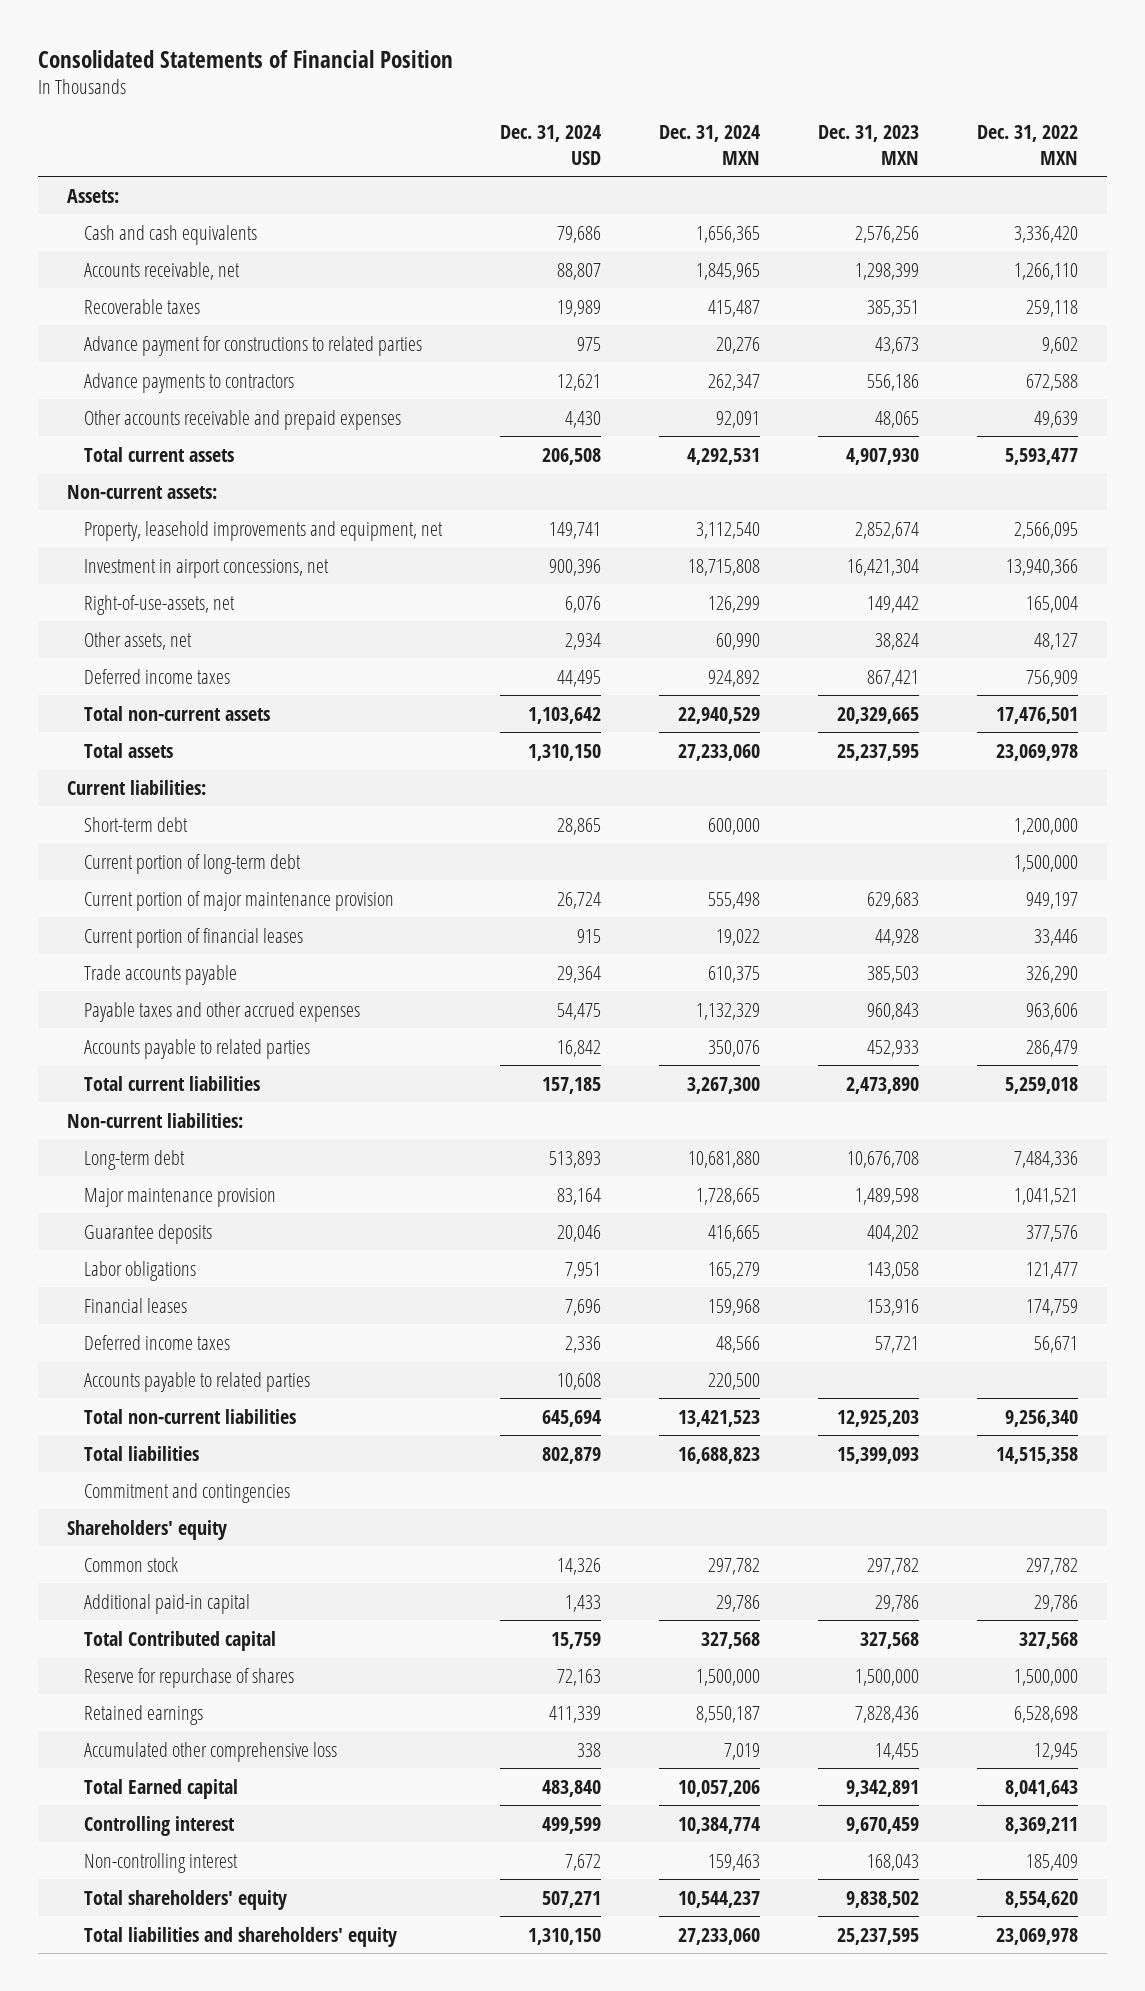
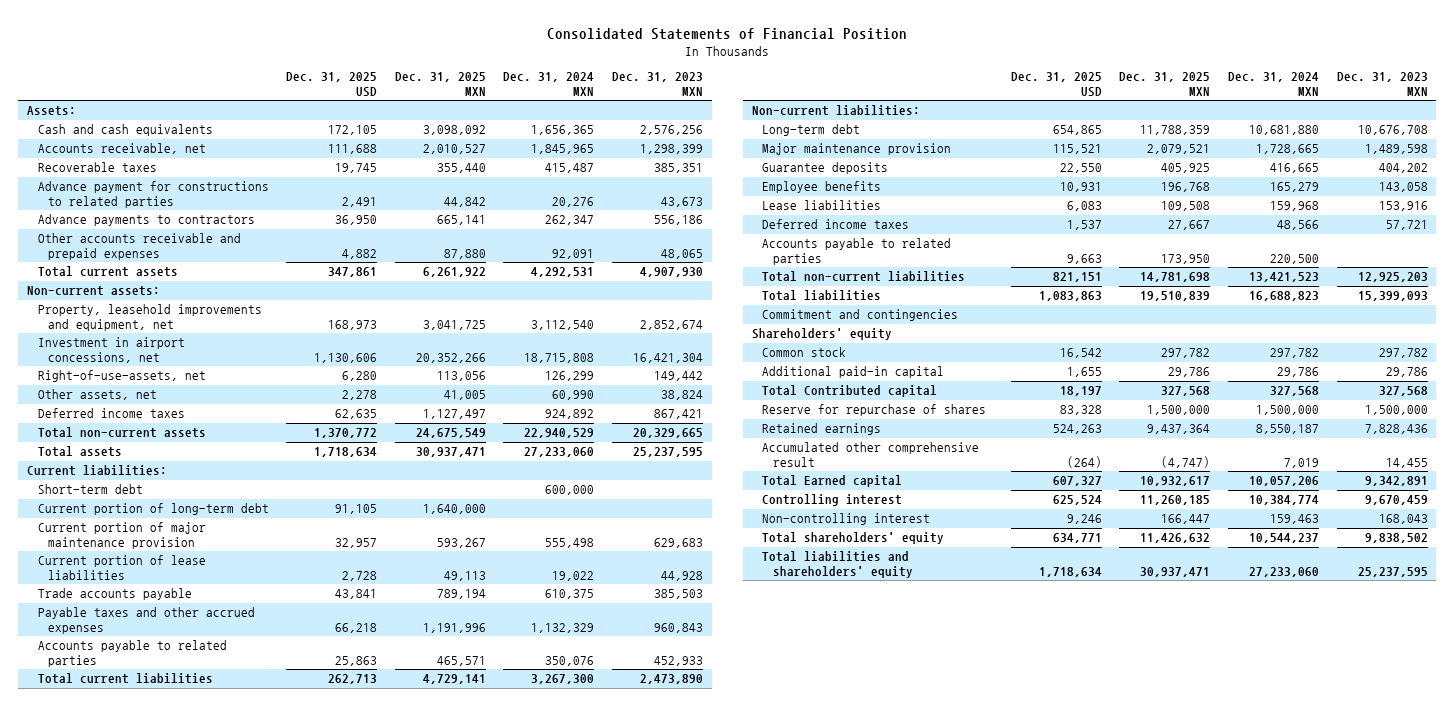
[500,125,602,165] Dec. 31, 2024 USD -> none
[977,125,1079,165] Dec. 31, 2022 MXN -> none
none -> [286,72,378,98] Dec. 31, 2025 USD
none -> [394,72,486,97] Dec. 31, 2025 MXN
[84,927,304,948] Current portion of financial leases -> [37,555,206,581] Current portion of lease liabilities
[84,1260,197,1281] Labor obligations -> [762,181,882,194] Employee benefits
[84,1297,188,1313] Financial leases -> [762,200,882,211] Lease liabilities
[84,1741,338,1762] Accumulated other comprehensive loss -> [762,442,980,468] Accumulated other comprehensive result

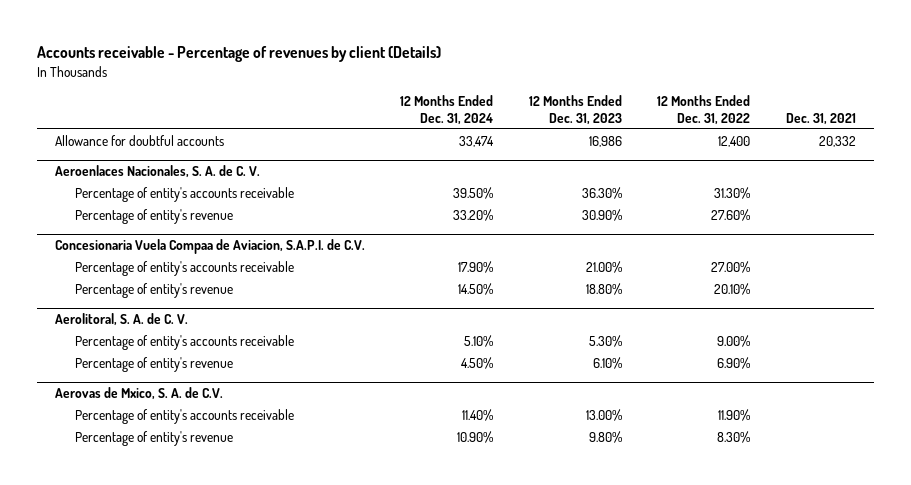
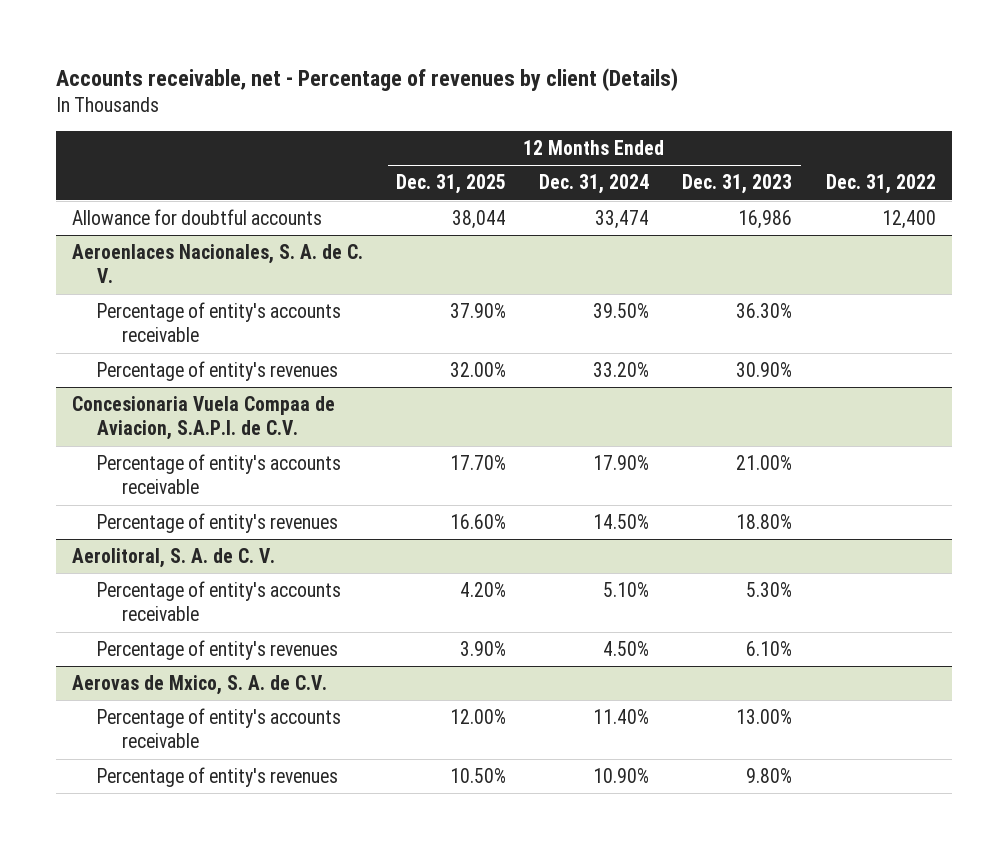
[37,46,442,63] Accounts receivable - Percentage of revenues by client (Details) -> [55,67,678,91] Accounts receivable, net - Percentage of revenues by client (Details)
[657,95,751,126] 12 Months Ended Dec. 31, 2022 -> none
[785,113,856,126] Dec. 31, 2021 -> none
none -> [396,174,507,195] Dec. 31, 2025
none -> [825,174,936,195] Dec. 31, 2022
[75,208,234,224] Percentage of entity's revenue -> [96,361,338,382] Percentage of entity's revenues
[75,282,234,298] Percentage of entity's revenue -> [96,513,338,534] Percentage of entity's revenues
[75,356,234,372] Percentage of entity's revenue -> [96,640,338,661] Percentage of entity's revenues
[75,430,234,446] Percentage of entity's revenue -> [96,767,338,788] Percentage of entity's revenues

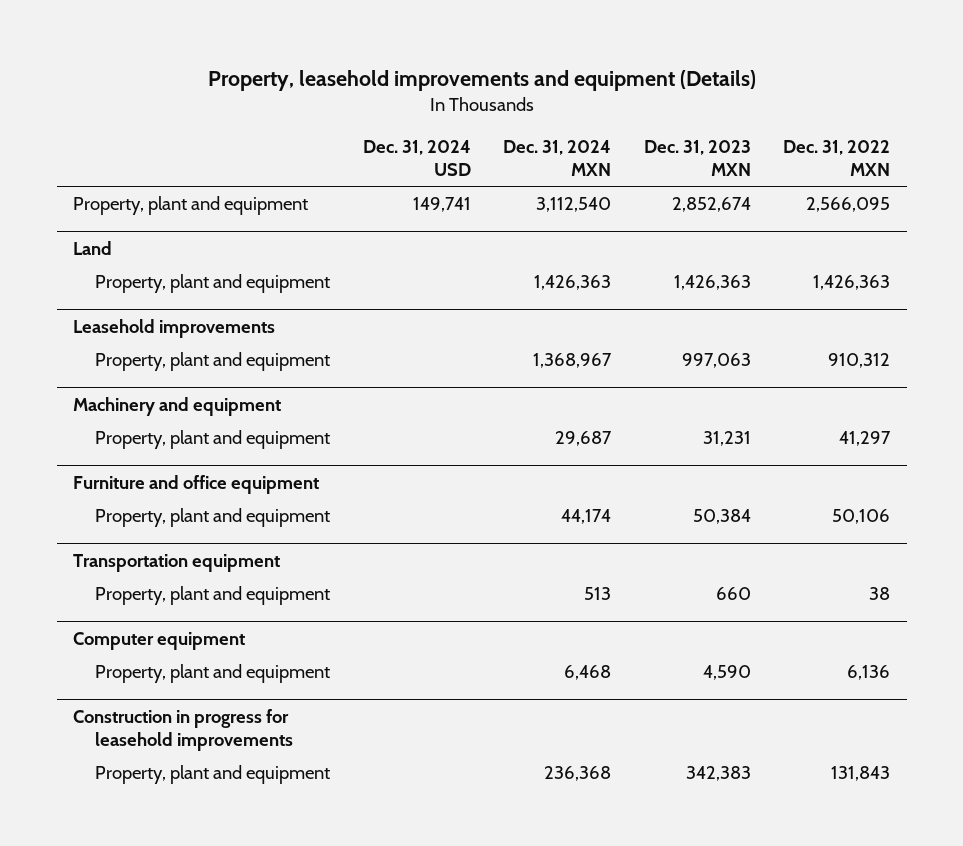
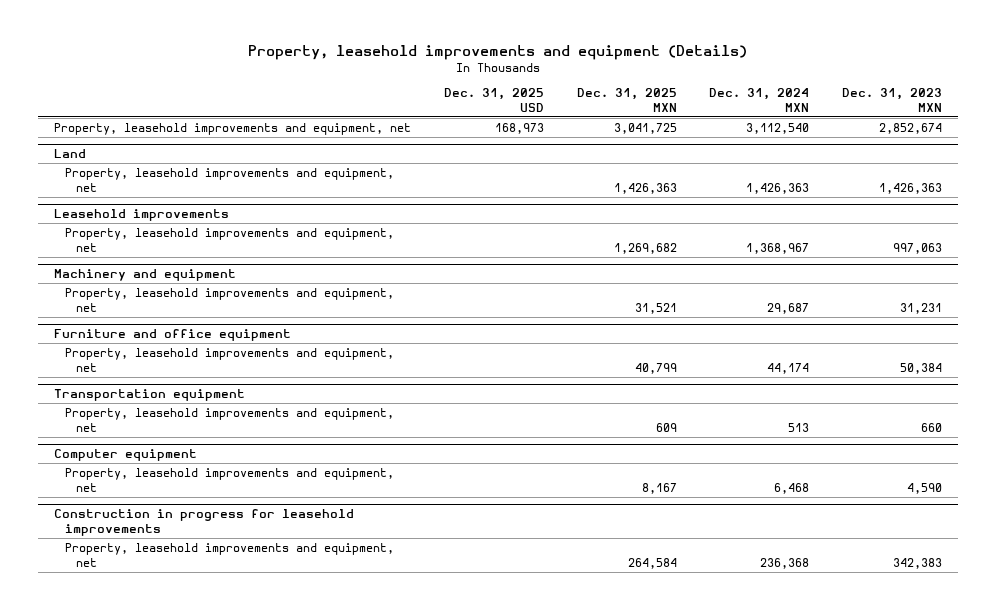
[362,139,471,177] Dec. 31, 2024 USD -> none
[783,139,891,177] Dec. 31, 2022 MXN -> none
none -> [443,88,544,113] Dec. 31, 2025 USD
none -> [576,88,677,113] Dec. 31, 2025 MXN
[73,195,309,215] Property, plant and equipment -> [54,122,412,135] Property, leasehold improvements and equipment, net
[95,273,331,293] Property, plant and equipment -> [65,167,395,192] Property, leasehold improvements and equipment, net
[95,351,331,371] Property, plant and equipment -> [65,227,395,252] Property, leasehold improvements and equipment, net
[95,429,331,449] Property, plant and equipment -> [65,287,395,312] Property, leasehold improvements and equipment, net
[95,507,331,527] Property, plant and equipment -> [65,347,395,372] Property, leasehold improvements and equipment, net
[95,585,331,605] Property, plant and equipment -> [65,407,395,432] Property, leasehold improvements and equipment, net
[95,663,331,683] Property, plant and equipment -> [65,467,395,492] Property, leasehold improvements and equipment, net
[95,764,331,784] Property, plant and equipment -> [65,542,395,567] Property, leasehold improvements and equipment, net

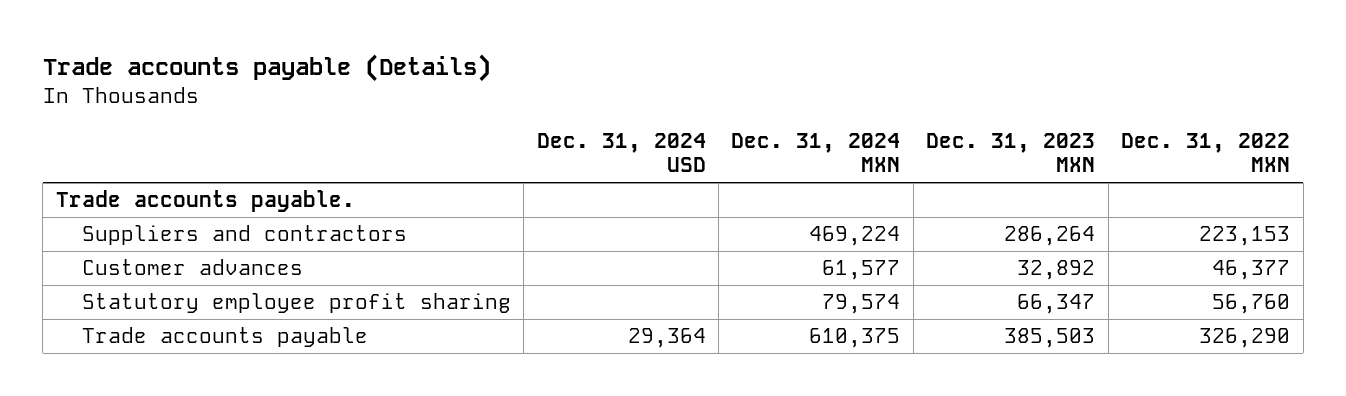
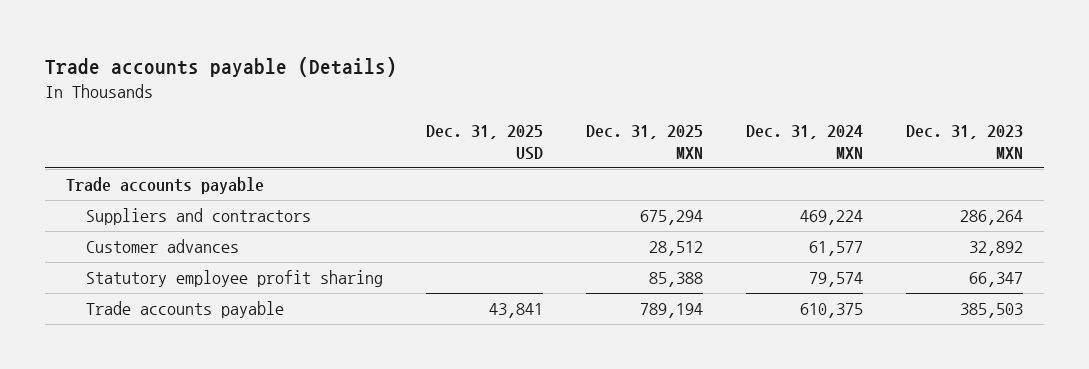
[536,133,706,173] Dec. 31, 2024 USD -> none
[1121,133,1291,173] Dec. 31, 2022 MXN -> none
none -> [425,125,543,160] Dec. 31, 2025 USD
none -> [585,125,703,159] Dec. 31, 2025 MXN
[55,190,355,213] Trade accounts payable. -> [66,177,265,195] Trade accounts payable

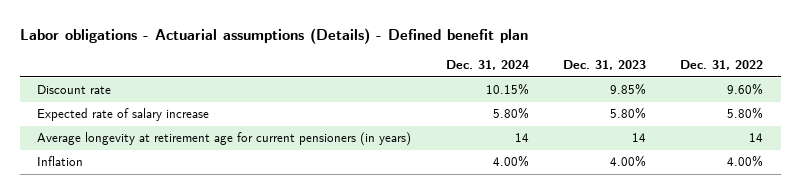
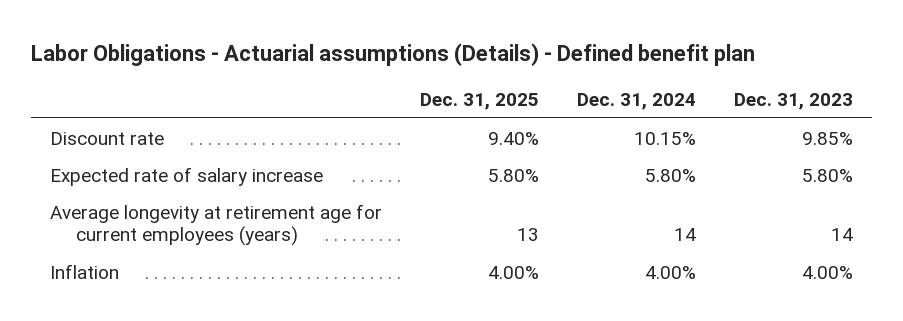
[19,28,528,45] Labor obligations - Actuarial assumptions (Details) - Defined benefit plan -> [31,42,756,66] Labor Obligations - Actuarial assumptions (Details) - Defined benefit plan
[680,60,764,71] Dec. 31, 2022 -> none
none -> [419,92,539,110] Dec. 31, 2025
[37,132,412,147] Average longevity at retirement age for current pensioners (in years) -> [49,203,382,247] Average longevity at retirement age for current employees (years)

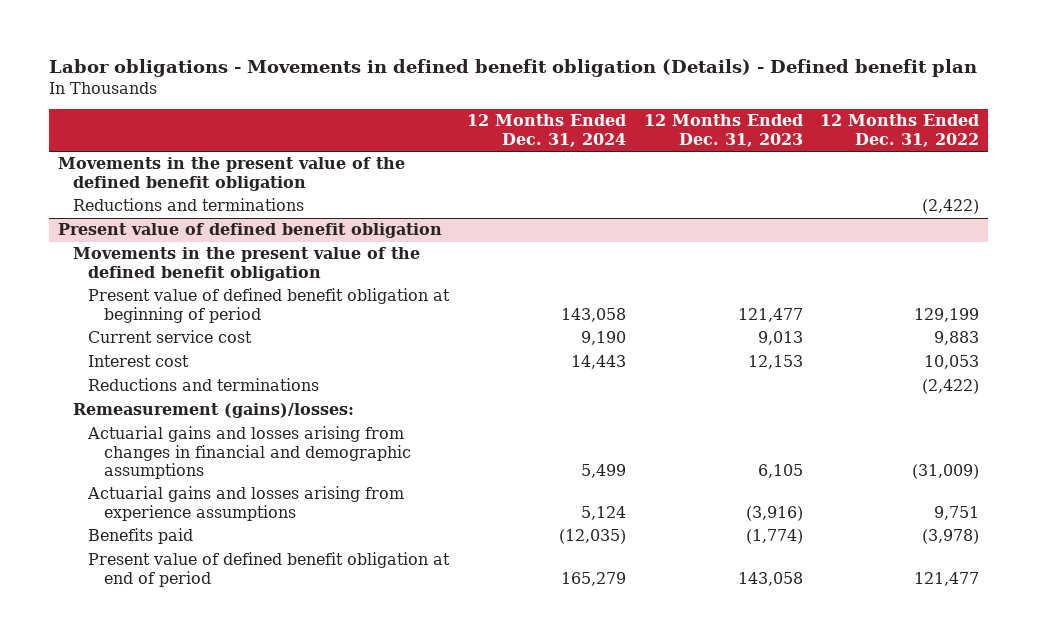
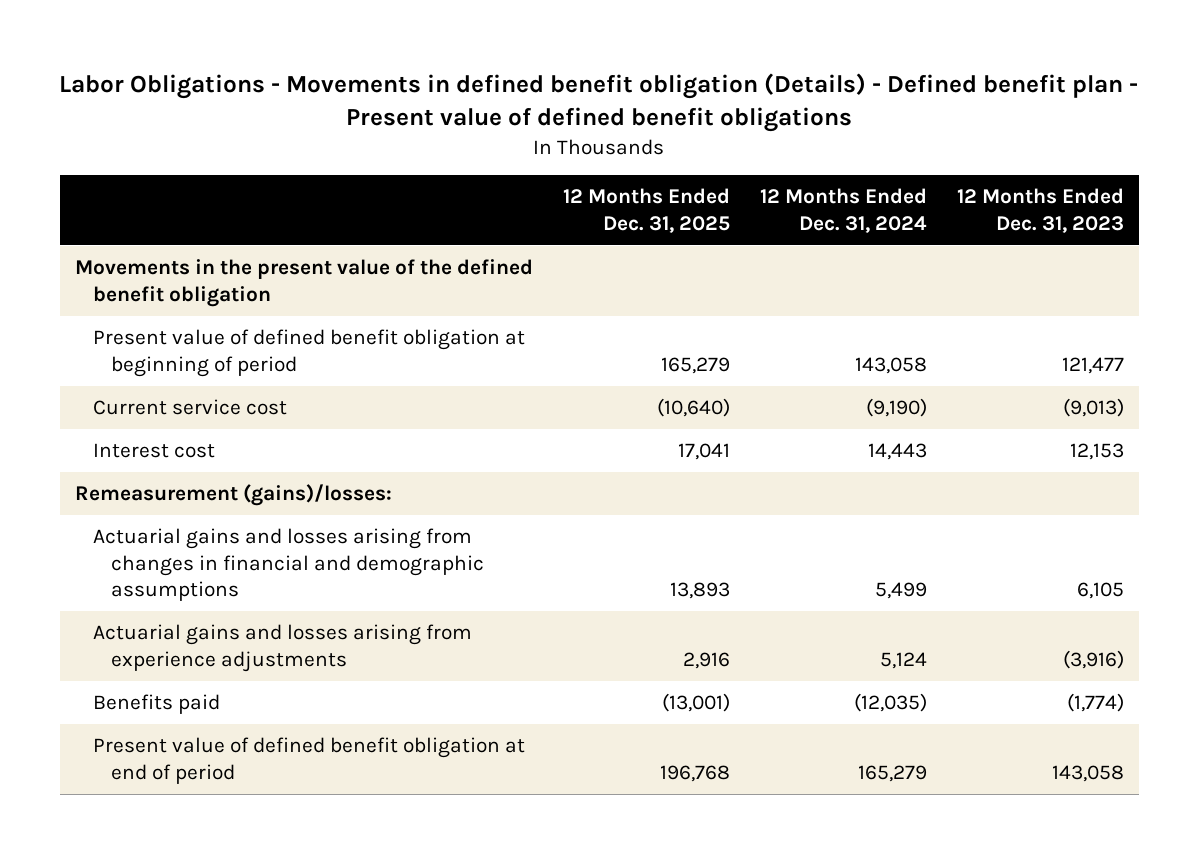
[48,58,977,77] Labor obligations - Movements in defined benefit obligation (Details) - Defined benefit plan -> [59,73,1139,133] Labor Obligations - Movements in defined benefit obligation (Details) - Defined benefit plan - Present value of defined benefit obligations
[820,114,980,147] 12 Months Ended Dec. 31, 2022 -> none
none -> [562,188,730,233] 12 Months Ended Dec. 31, 2025
[73,198,305,212] Reductions and terminations -> none
[57,223,442,239] Present value of defined benefit obligation -> none
[73,247,421,281] Movements in the present value of the defined benefit obligation -> none
[581,331,627,346] 9,190 -> [865,398,927,418] (9,190)
[757,331,803,346] 9,013 -> [1062,398,1124,418] (9,013)
[88,378,320,392] Reductions and terminations -> none
[87,486,405,521] Actuarial gains and losses arising from experience assumptions -> [92,624,472,672] Actuarial gains and losses arising from experience adjustments

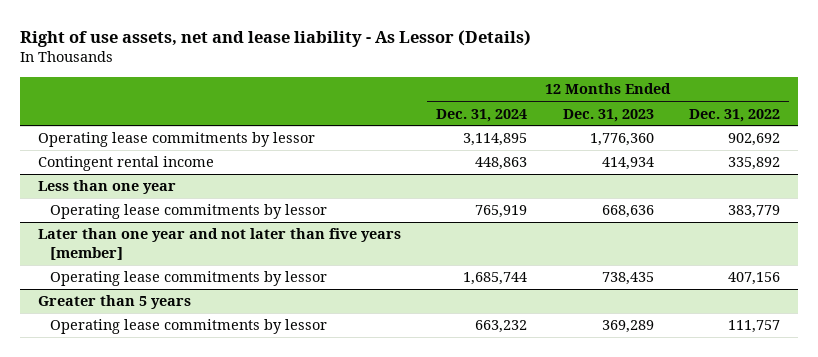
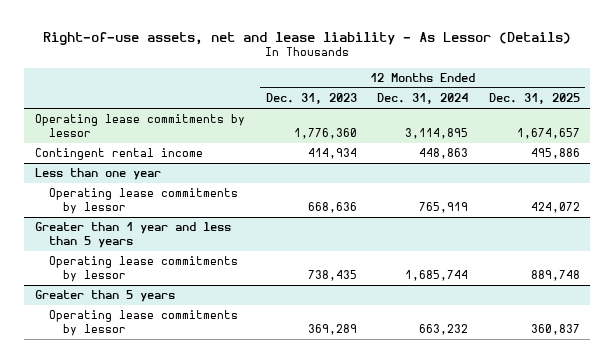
[20,29,532,47] Right of use assets, net and lease liability - As Lessor (Details) -> [43,31,572,45] Right-of-use assets, net and lease liability - As Lessor (Details)
[689,108,781,122] Dec. 31, 2022 -> none
none -> [489,93,581,105] Dec. 31, 2025
[37,228,401,261] Later than one year and not later than five years [member] -> [34,222,231,249] Greater than 1 year and less than 5 years

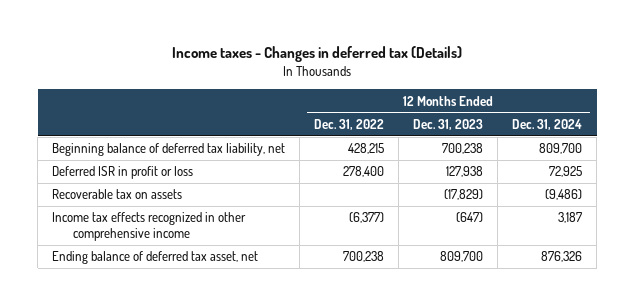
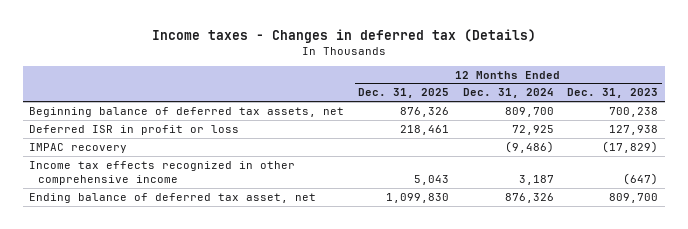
[314,118,385,130] Dec. 31, 2022 -> none
none -> [357,88,449,99] Dec. 31, 2025
[52,143,286,157] Beginning balance of deferred tax liability, net -> [29,106,345,117] Beginning balance of deferred tax assets, net
[52,189,183,200] Recoverable tax on assets -> [29,142,128,153] IMPAC recovery

